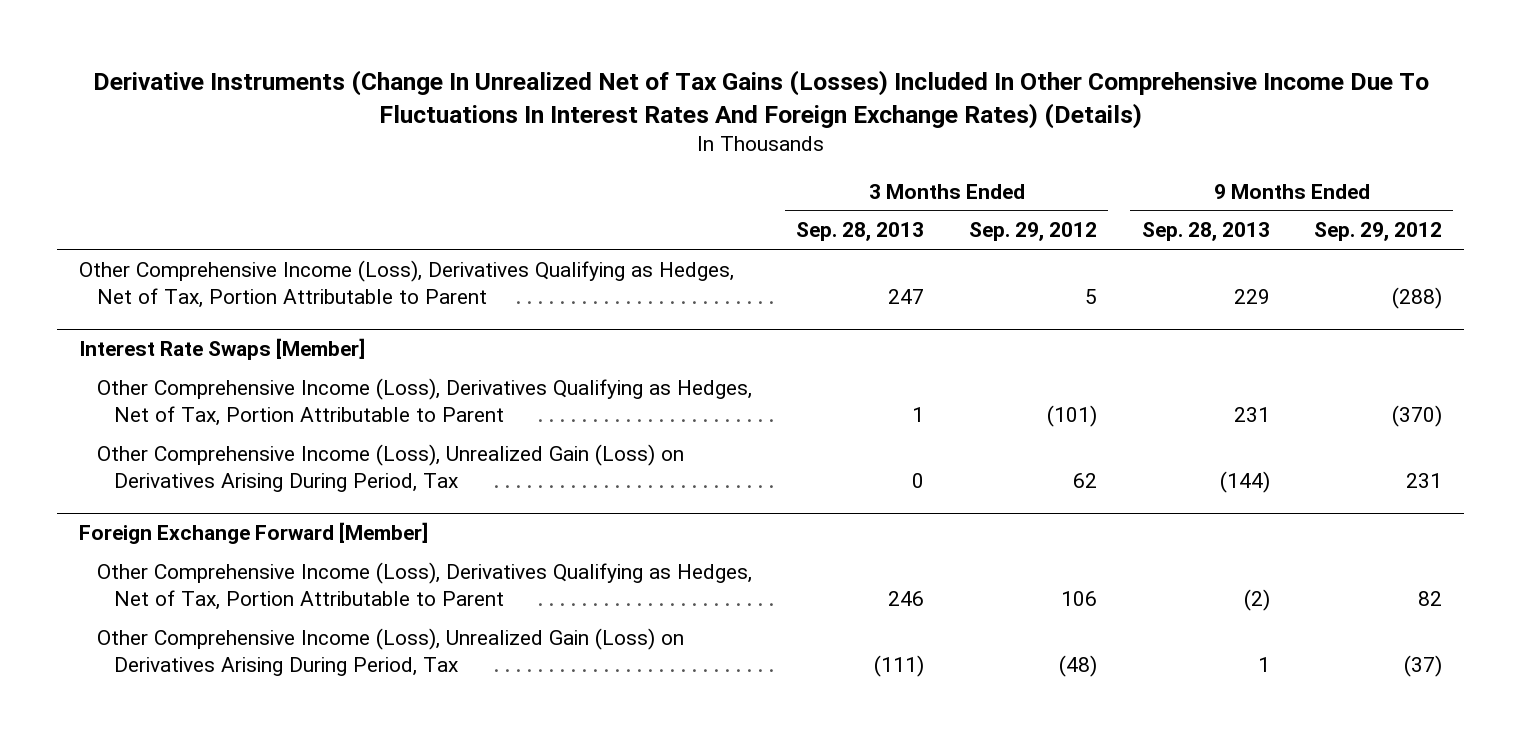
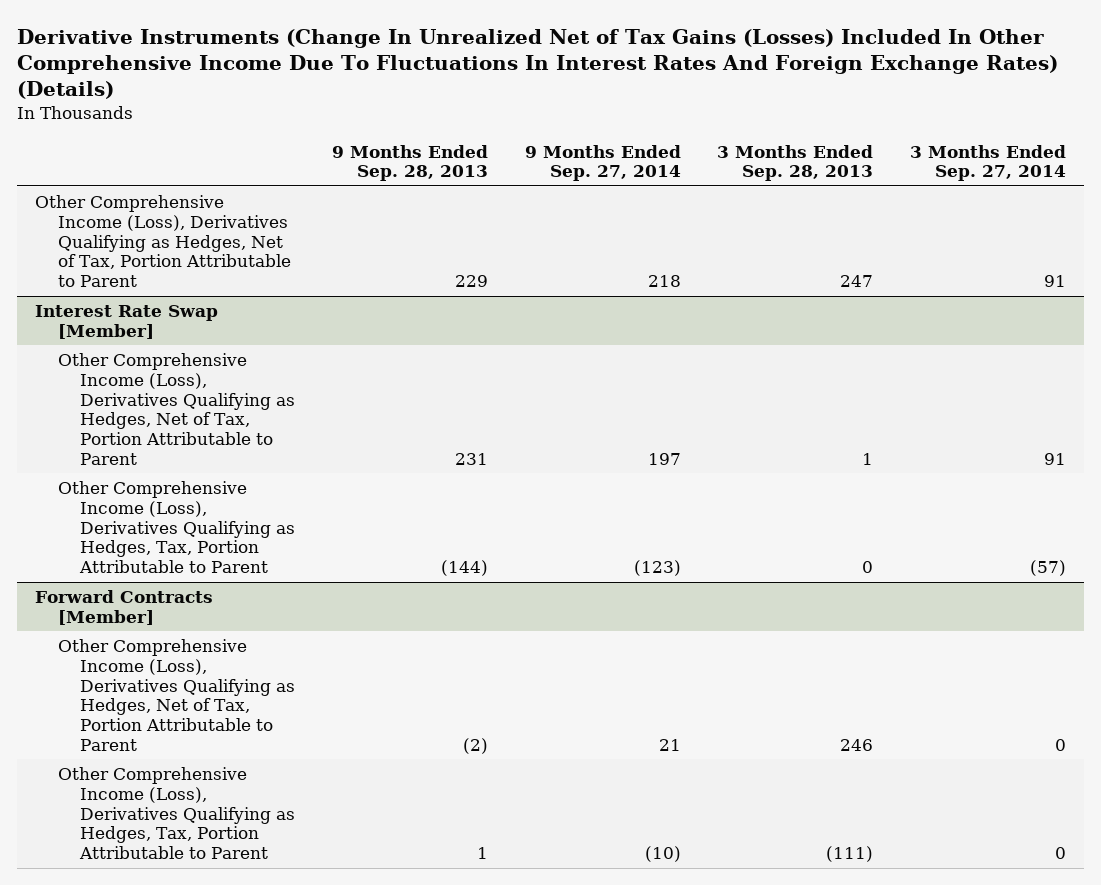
[968,222,1097,242] Sep. 29, 2012 -> none
[1314,222,1443,242] Sep. 29, 2012 -> none
none -> [524,144,681,182] 9 Months Ended Sep. 27, 2014
none -> [910,144,1067,182] 3 Months Ended Sep. 27, 2014
[79,338,366,361] Interest Rate Swaps [Member] -> [35,305,219,339] Interest Rate Swap [Member]
[79,522,429,545] Foreign Exchange Forward [Member] -> none
[96,443,684,493] Other Comprehensive Income (Loss), Unrealized Gain (Loss) on Derivatives Arising During Period, Tax -> [57,481,296,574] Other Comprehensive Income (Loss), Derivatives Qualifying as Hedges, Tax, Portion Attributable to Parent
none -> [35,590,214,625] Forward Contracts [Member]
[96,627,684,677] Other Comprehensive Income (Loss), Unrealized Gain (Loss) on Derivatives Arising During Period, Tax -> [57,767,296,860] Other Comprehensive Income (Loss), Derivatives Qualifying as Hedges, Tax, Portion Attributable to Parent

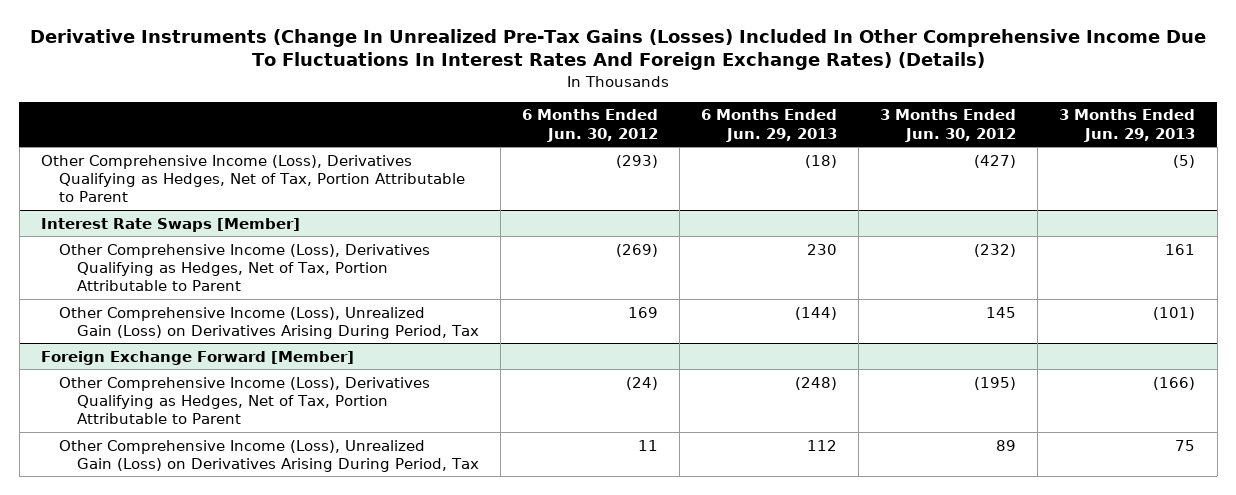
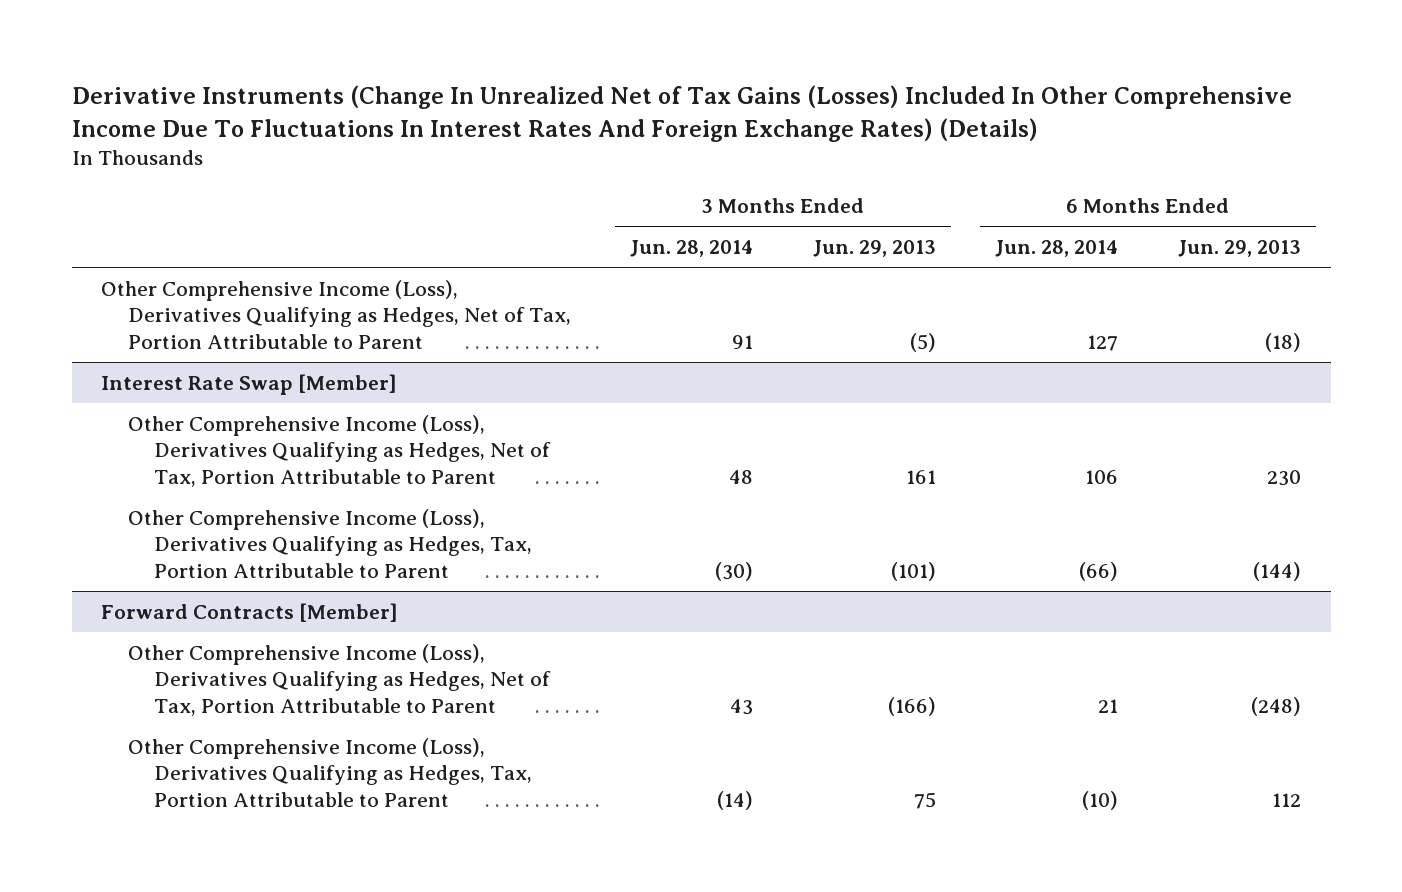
[30,28,1207,71] Derivative Instruments (Change In Unrealized Pre-Tax Gains (Losses) Included In Other Comprehensive Income Due To Fluctuations In Interest Rates And Foreign Exchange Rates) (Details) -> [71,85,1292,142] Derivative Instruments (Change In Unrealized Net of Tax Gains (Losses) Included In Other Comprehensive Income Due To Fluctuations In Interest Rates And Foreign Exchange Rates) (Details)
[522,109,659,142] 6 Months Ended Jun. 30, 2012 -> none
[880,109,1017,142] 3 Months Ended Jun. 30, 2012 -> none
none -> [630,240,754,258] Jun. 28, 2014
none -> [995,240,1119,258] Jun. 28, 2014
[40,217,300,232] Interest Rate Swaps [Member] -> [101,373,398,395] Interest Rate Swap [Member]
[40,350,354,365] Foreign Exchange Forward [Member] -> none
[59,306,480,339] Other Comprehensive Income (Loss), Unrealized Gain (Loss) on Derivatives Arising During Period, Tax -> [127,508,533,578] Other Comprehensive Income (Loss), Derivatives Qualifying as Hedges, Tax, Portion Attributable to Parent
none -> [101,602,399,622] Forward Contracts [Member]
[59,439,480,472] Other Comprehensive Income (Loss), Unrealized Gain (Loss) on Derivatives Arising During Period, Tax -> [127,737,533,807] Other Comprehensive Income (Loss), Derivatives Qualifying as Hedges, Tax, Portion Attributable to Parent

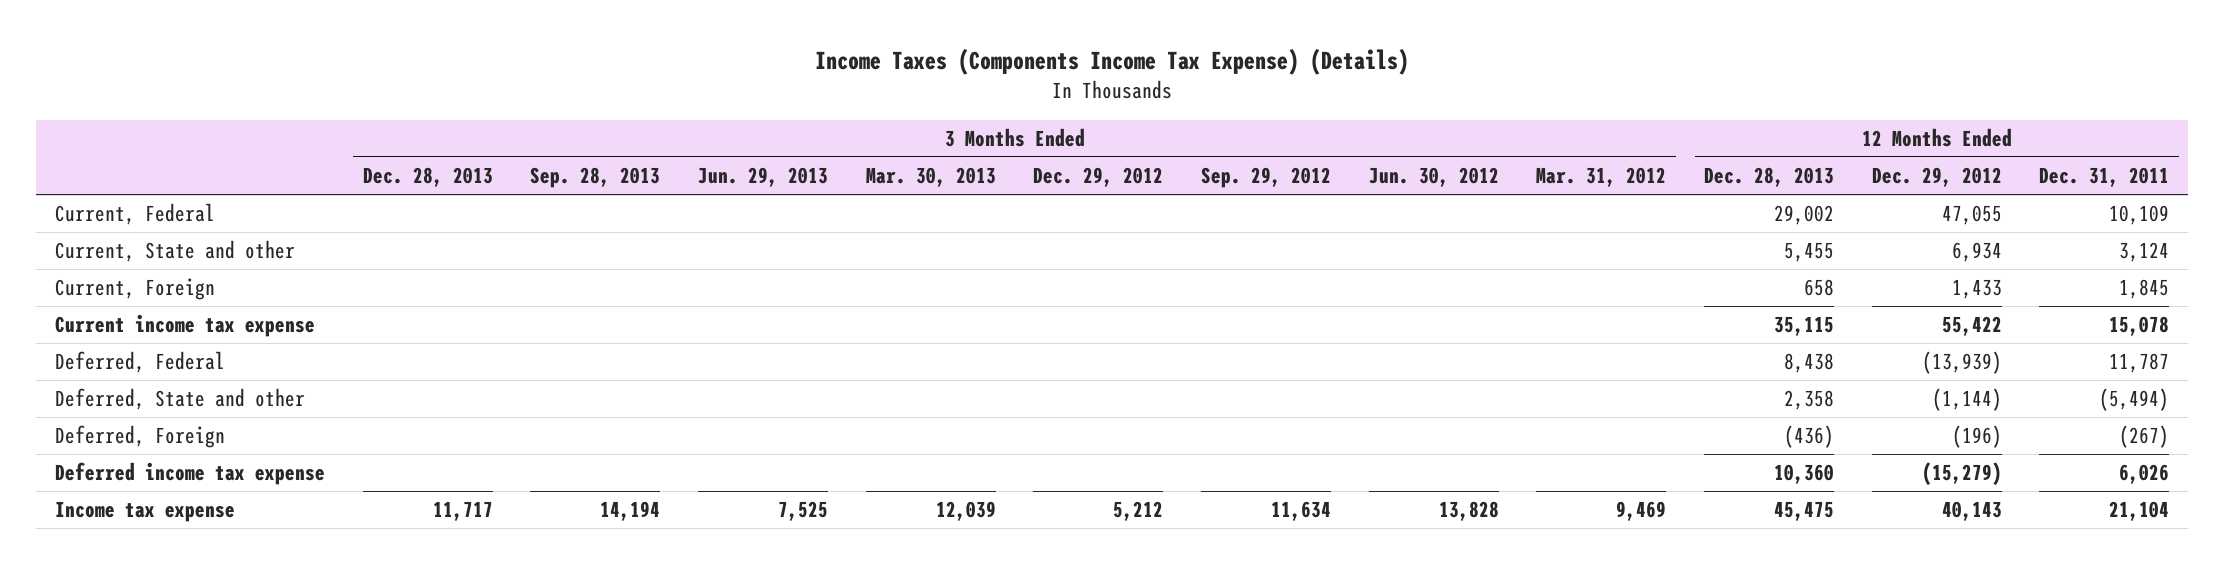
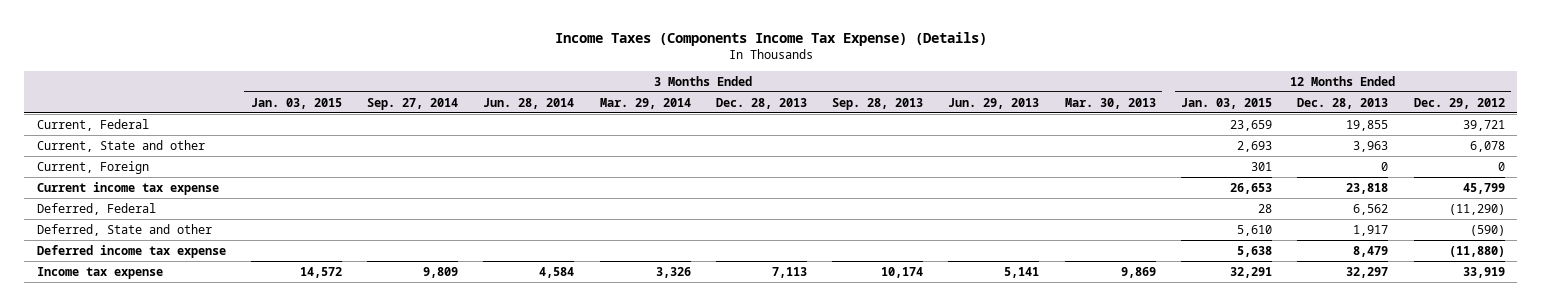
[1033,166,1164,187] Dec. 29, 2012 -> none
[1201,166,1332,188] Sep. 29, 2012 -> none
[1368,166,1499,187] Jun. 30, 2012 -> none
[1536,166,1667,187] Mar. 31, 2012 -> none
[2039,166,2170,187] Dec. 31, 2011 -> none
none -> [250,97,342,109] Jan. 03, 2015
none -> [367,97,459,110] Sep. 27, 2014
none -> [483,97,575,109] Jun. 28, 2014
none -> [599,97,691,109] Mar. 29, 2014
none -> [1181,97,1273,109] Jan. 03, 2015
[55,425,226,449] Deferred, Foreign -> none
[1774,205,1835,226] 29,002 -> [1346,119,1389,131] 19,855
[1941,205,2002,226] 47,055 -> [1462,119,1505,131] 39,721
[1784,242,1835,263] 5,455 -> [1353,140,1389,152] 3,963
[1951,242,2002,263] 6,934 -> [1469,140,1505,152] 6,078
[1804,279,1835,297] 658 -> [1381,161,1389,171] 0
[1951,279,2002,300] 1,433 -> [1497,161,1505,171] 0
[1774,316,1835,337] 35,115 -> [1346,182,1389,194] 23,818
[1941,316,2002,337] 55,422 -> [1462,182,1505,194] 45,799
[1784,353,1835,374] 8,438 -> [1353,203,1389,215] 6,562
[1921,351,2002,375] (13,939) -> [1448,203,1505,215] (11,290)
[1784,390,1835,411] 2,358 -> [1353,224,1389,236] 1,917
[1931,388,2002,412] (1,144) -> [1469,224,1505,236] (590)
[1774,464,1835,485] 10,360 -> [1353,245,1389,257] 8,479
[1921,462,2002,486] (15,279) -> [1448,245,1505,257] (11,880)
[432,501,493,522] 11,717 -> [771,266,807,278] 7,113
[600,501,661,522] 14,194 -> [881,266,924,278] 10,174
[778,501,829,522] 7,525 -> [1004,266,1040,278] 5,141
[935,501,996,522] 12,039 -> [1120,266,1156,278] 9,869
[1774,501,1835,522] 45,475 -> [1346,266,1389,278] 32,297
[1941,501,2002,522] 40,143 -> [1462,266,1505,278] 33,919

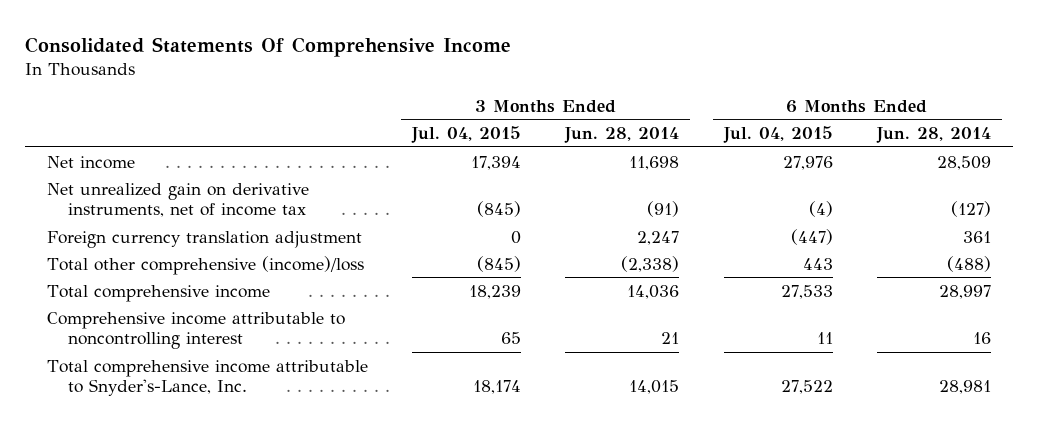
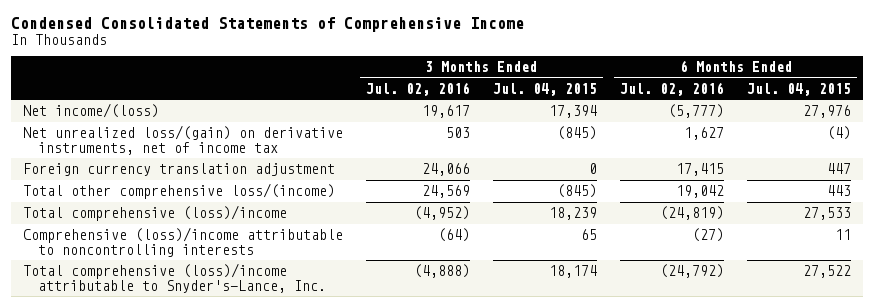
[24,36,511,57] Consolidated Statements Of Comprehensive Income -> [11,17,525,33] Condensed Consolidated Statements of Comprehensive Income
[564,127,680,144] Jun. 28, 2014 -> none
[876,127,992,144] Jun. 28, 2014 -> none
none -> [365,81,470,96] Jul. 02, 2016
none -> [620,81,725,96] Jul. 02, 2016
[46,155,135,169] Net income -> [22,103,159,119] Net income/(loss)
[46,182,309,218] Net unrealized gain on derivative instruments, net of income tax -> [22,125,343,155] Net unrealized loss/(gain) on derivative instruments, net of income tax
[790,228,833,245] (447) -> [827,163,852,175] 447
[46,255,364,275] Total other comprehensive (income)/loss -> [22,183,335,200] Total other comprehensive loss/(income)
[46,284,270,302] Total comprehensive income -> [22,205,287,222] Total comprehensive (loss)/income
[46,311,345,350] Comprehensive income attributable to noncontrolling interest -> [22,227,343,257] Comprehensive (loss)/income attributable to noncontrolling interests
[46,359,368,397] Total comprehensive income attributable to Snyder's-Lance, Inc. -> [22,263,326,293] Total comprehensive (loss)/income attributable to Snyder's-Lance, Inc.

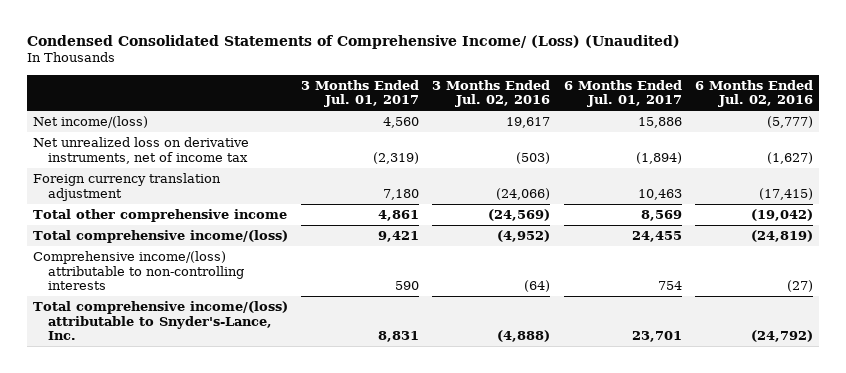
[11,17,525,33] Condensed Consolidated Statements of Comprehensive Income -> [26,34,680,49] Condensed Consolidated Statements of Comprehensive Income/ (Loss) (Unaudited)
[493,82,598,96] Jul. 04, 2015 -> none
[747,82,852,96] Jul. 04, 2015 -> none
none -> [301,79,420,108] 3 Months Ended Jul. 01, 2017
none -> [563,79,682,108] 6 Months Ended Jul. 01, 2017
[22,125,343,155] Net unrealized loss/(gain) on derivative instruments, net of income tax -> [33,136,250,164] Net unrealized loss on derivative instruments, net of income tax
[445,127,470,139] 503 -> [516,151,551,164] (503)
[684,127,725,141] 1,627 -> [766,151,813,164] (1,627)
[421,163,470,177] 24,066 -> [496,187,551,200] (24,066)
[676,163,725,177] 17,415 -> [758,187,813,200] (17,415)
[22,183,335,200] Total other comprehensive loss/(income) -> [33,208,288,222] Total other comprehensive income
[421,185,470,199] 24,569 -> [488,208,551,221] (24,569)
[676,185,725,199] 19,042 -> [750,208,813,221] (19,042)
[22,205,287,222] Total comprehensive (loss)/income -> [33,229,289,243] Total comprehensive income/(loss)
[22,227,343,257] Comprehensive (loss)/income attributable to noncontrolling interests -> [33,250,244,291] Comprehensive income/(loss) attributable to non-controlling interests
[22,263,326,293] Total comprehensive (loss)/income attributable to Snyder's-Lance, Inc. -> [33,300,289,341] Total comprehensive income/(loss) attributable to Snyder's-Lance, Inc.

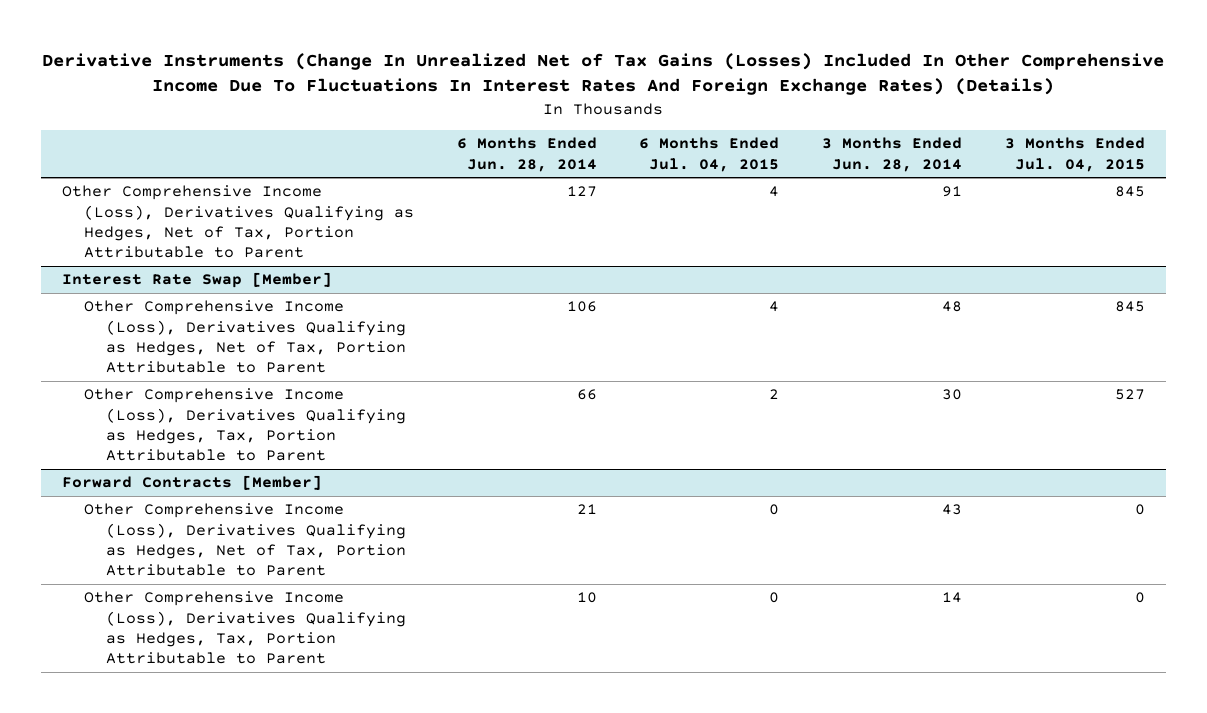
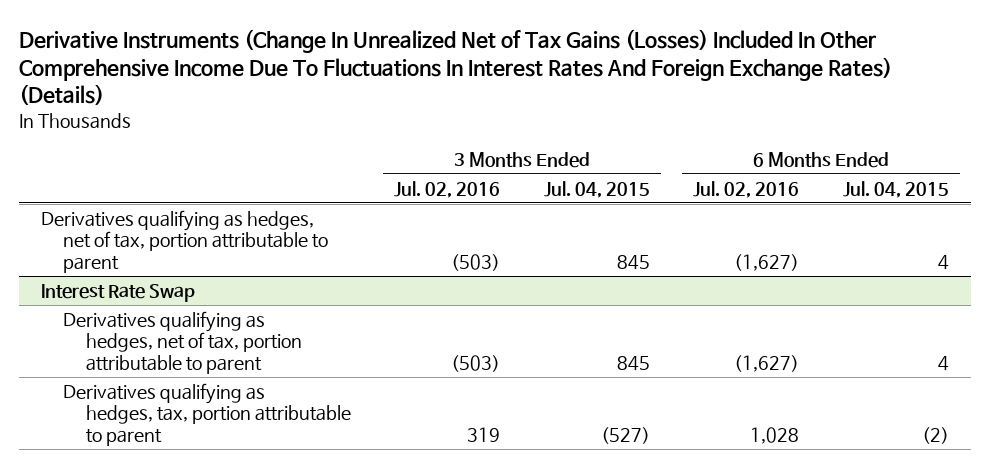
[456,137,597,172] 6 Months Ended Jun. 28, 2014 -> none
[821,137,962,172] 3 Months Ended Jun. 28, 2014 -> none
none -> [394,180,501,198] Jul. 02, 2016
none -> [693,180,800,198] Jul. 02, 2016
[62,475,323,491] Forward Contracts [Member] -> none
[83,503,406,577] Other Comprehensive Income (Loss), Derivatives Qualifying as Hedges, Net of Tax, Portion Attributable to Parent -> none
[83,591,406,665] Other Comprehensive Income (Loss), Derivatives Qualifying as Hedges, Tax, Portion Attributable to Parent -> none
[62,185,414,259] Other Comprehensive Income (Loss), Derivatives Qualifying as Hedges, Net of Tax, Portion Attributable to Parent -> [40,209,329,273] Derivatives qualifying as hedges, net of tax, portion attributable to parent
[62,272,333,289] Interest Rate Swap [Member] -> [40,283,195,302] Interest Rate Swap
[83,300,406,374] Other Comprehensive Income (Loss), Derivatives Qualifying as Hedges, Net of Tax, Portion Attributable to Parent -> [63,310,302,374] Derivatives qualifying as hedges, net of tax, portion attributable to parent
[83,388,406,462] Other Comprehensive Income (Loss), Derivatives Qualifying as Hedges, Tax, Portion Attributable to Parent -> [63,382,351,446] Derivatives qualifying as hedges, tax, portion attributable to parent
[769,389,780,400] 2 -> [921,426,949,444] (2)
[1114,389,1145,401] 527 -> [600,426,650,444] (527)

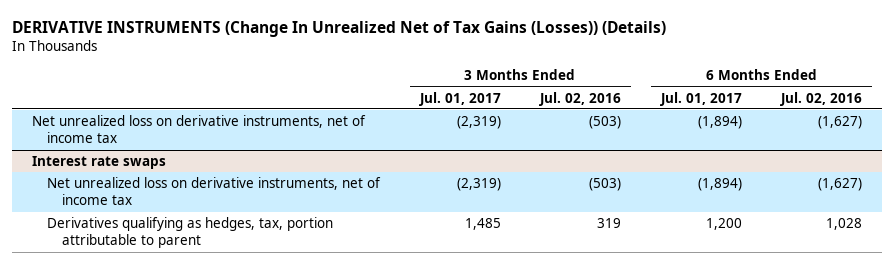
[19,28,893,106] Derivative Instruments (Change In Unrealized Net of Tax Gains (Losses) Included In Other Comprehensive Income Due To Fluctuations In Interest Rates And Foreign Exchange Rates) (Details) -> [11,20,666,37] DERIVATIVE INSTRUMENTS (Change In Unrealized Net of Tax Gains (Losses)) (Details)
[543,180,650,198] Jul. 04, 2015 -> none
[842,180,949,198] Jul. 04, 2015 -> none
none -> [418,91,501,106] Jul. 01, 2017
none -> [659,91,742,106] Jul. 01, 2017
[40,209,329,273] Derivatives qualifying as hedges, net of tax, portion attributable to parent -> [31,114,366,144] Net unrealized loss on derivative instruments, net of income tax
[40,283,195,302] Interest Rate Swap -> [31,155,166,169] Interest rate swaps
[63,310,302,374] Derivatives qualifying as hedges, net of tax, portion attributable to parent -> [46,176,381,206] Net unrealized loss on derivative instruments, net of income tax

